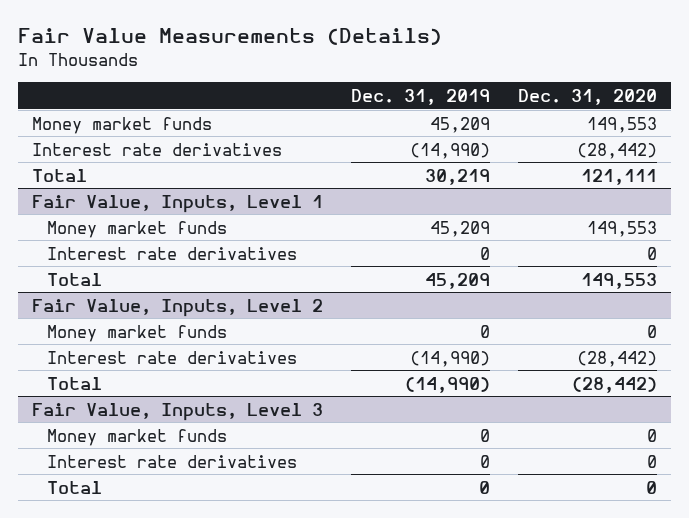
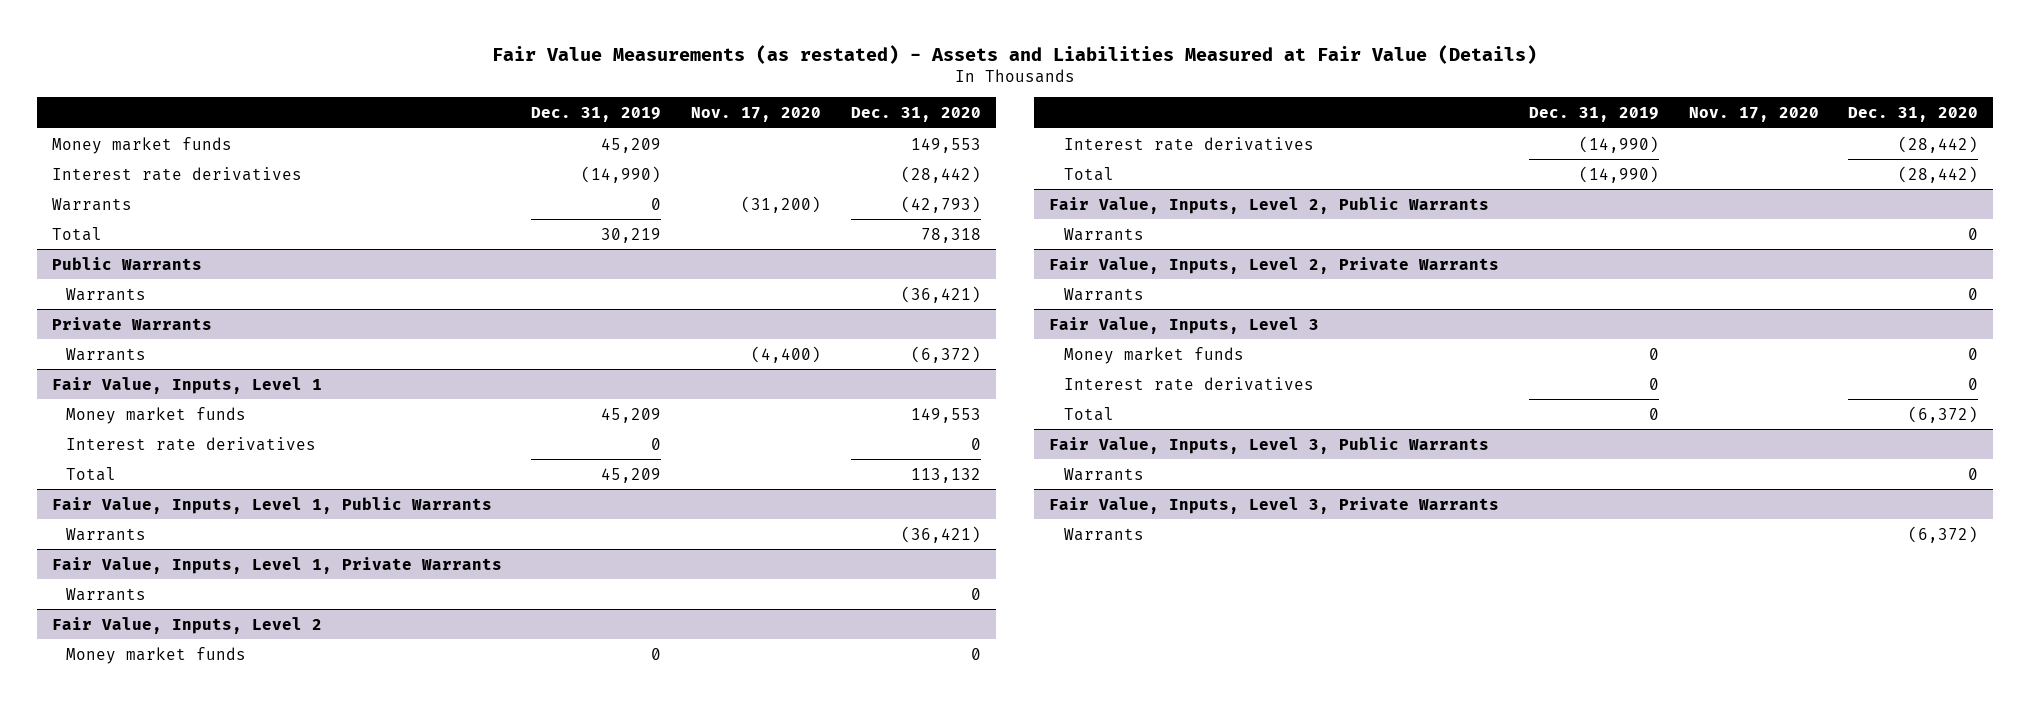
[17,28,442,46] Fair Value Measurements (Details) -> [491,44,1537,64] Fair Value Measurements (as restated) - Assets and Liabilities Measured at Fair Value (Details)
none -> [690,106,821,122] Nov. 17, 2020
none -> [51,197,132,211] Warrants
[581,168,658,185] 121,111 -> [920,227,981,243] 78,318
none -> [51,256,202,270] Public Warrants
none -> [65,287,146,301] Warrants
none -> [51,316,212,330] Private Warrants
none -> [65,347,146,361] Warrants
[581,272,658,289] 149,553 -> [910,467,981,483] 113,132
none -> [51,496,492,514] Fair Value, Inputs, Level 1, Public Warrants
none -> [65,527,146,541] Warrants
none -> [51,556,502,574] Fair Value, Inputs, Level 1, Private Warrants
none -> [65,587,146,601] Warrants
none -> [1049,196,1490,214] Fair Value, Inputs, Level 2, Public Warrants
none -> [1063,227,1144,241] Warrants
none -> [1049,256,1500,274] Fair Value, Inputs, Level 2, Private Warrants
none -> [1063,287,1144,301] Warrants
[646,480,658,494] 0 -> [1908,405,1979,423] (6,372)
none -> [1049,436,1490,454] Fair Value, Inputs, Level 3, Public Warrants
none -> [1063,467,1144,481] Warrants
none -> [1049,496,1500,514] Fair Value, Inputs, Level 3, Private Warrants
none -> [1063,527,1144,541] Warrants

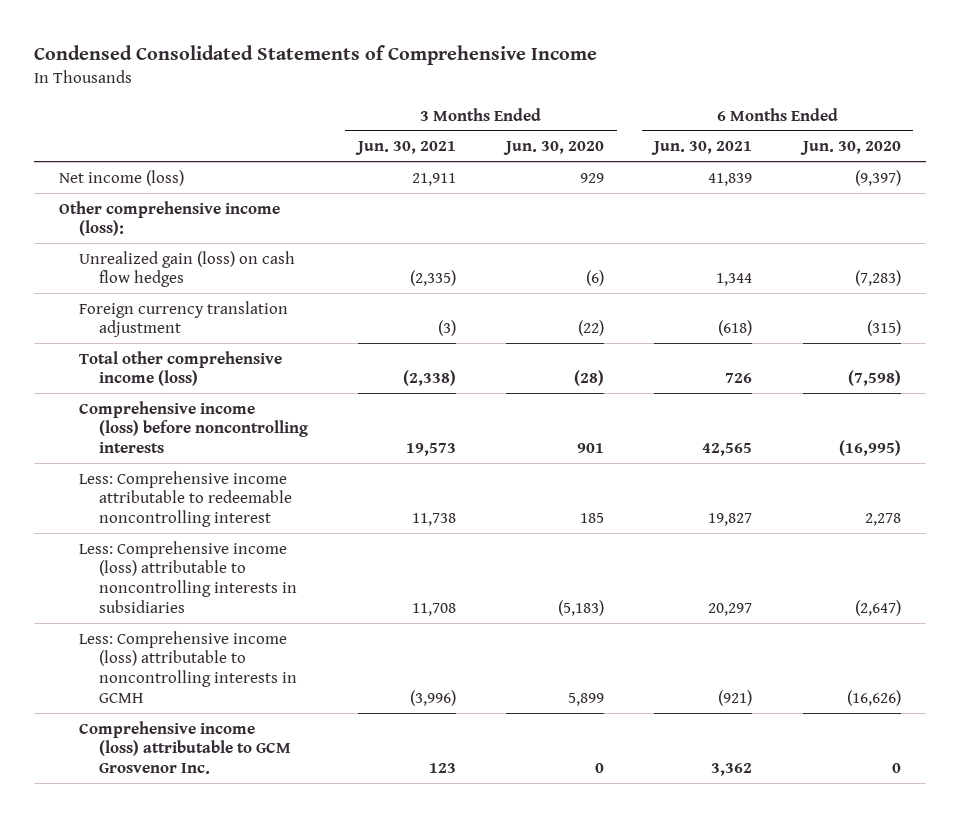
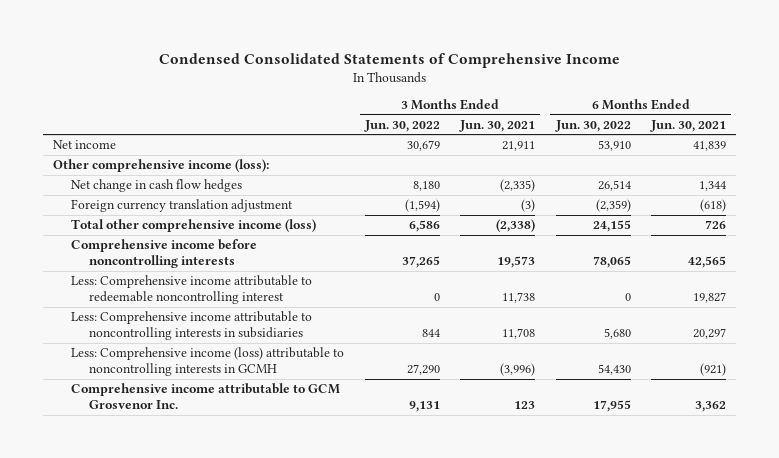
[503,141,605,156] Jun. 30, 2020 -> none
[799,141,901,156] Jun. 30, 2020 -> none
none -> [363,119,440,132] Jun. 30, 2022
none -> [554,119,631,132] Jun. 30, 2022
[58,169,184,186] Net income (loss) -> [53,140,117,150] Net income
[78,250,295,288] Unrealized gain (loss) on cash flow hedges -> [71,179,243,193] Net change in cash flow hedges
[78,400,308,454] Comprehensive income (loss) before noncontrolling interests -> [71,239,258,269] Comprehensive income before noncontrolling interests
[78,540,297,613] Less: Comprehensive income (loss) attributable to noncontrolling interests in subsidiaries -> [71,311,313,341] Less: Comprehensive income attributable to noncontrolling interests in subsidiaries
[78,720,291,775] Comprehensive income (loss) attributable to GCM Grosvenor Inc. -> [71,383,341,410] Comprehensive income attributable to GCM Grosvenor Inc.

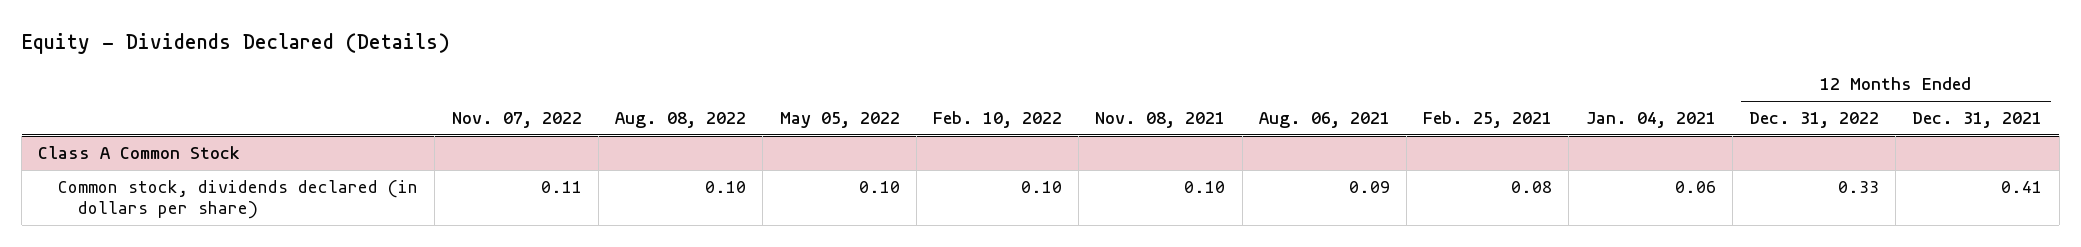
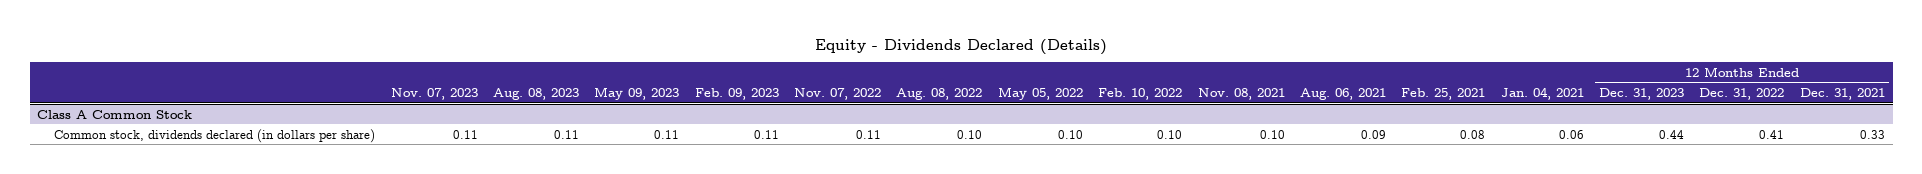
none -> [390,88,478,101] Nov. 07, 2023
none -> [492,88,579,101] Aug. 08, 2023
none -> [594,87,680,101] May 09, 2023
none -> [694,88,779,101] Feb. 09, 2023
none -> [1599,88,1685,101] Dec. 31, 2023
[1838,181,1880,194] 0.33 -> [1759,129,1785,139] 0.41
[2001,181,2043,194] 0.41 -> [1859,129,1885,139] 0.33

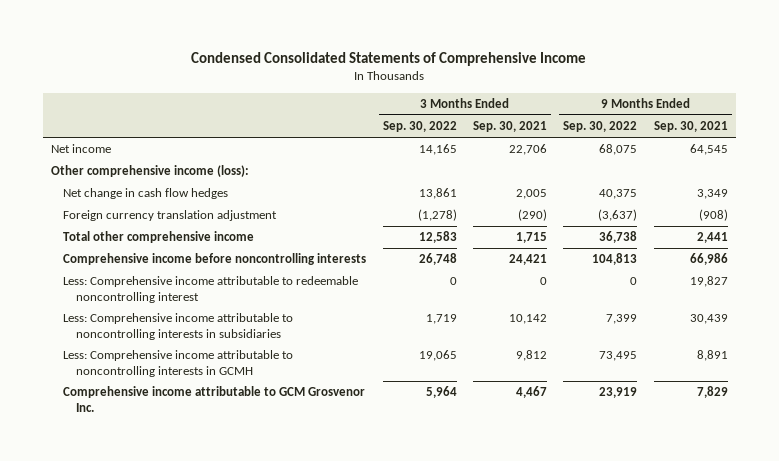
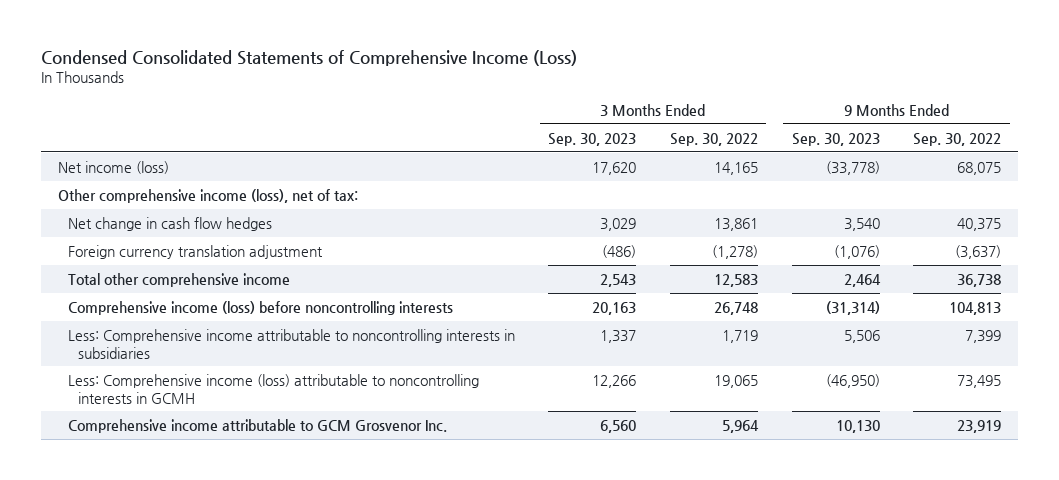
[191,51,587,66] Condensed Consolidated Statements of Comprehensive Income -> [40,49,577,66] Condensed Consolidated Statements of Comprehensive Income (Loss)
[473,121,548,133] Sep. 30, 2021 -> none
[653,121,728,133] Sep. 30, 2021 -> none
none -> [548,132,637,146] Sep. 30, 2023
none -> [791,132,880,146] Sep. 30, 2023
[51,144,112,154] Net income -> [57,160,169,174] Net income (loss)
[51,165,250,178] Other comprehensive income (loss): -> [57,188,358,203] Other comprehensive income (loss), net of tax:
[63,276,359,303] Less: Comprehensive income attributable to redeemable noncontrolling interest -> none
[63,253,367,266] Comprehensive income before noncontrolling interests -> [67,300,453,315] Comprehensive income (loss) before noncontrolling interests
[63,350,294,377] Less: Comprehensive income attributable to noncontrolling interests in GCMH -> [67,373,479,404] Less: Comprehensive income (loss) attributable to noncontrolling interests in GCMH

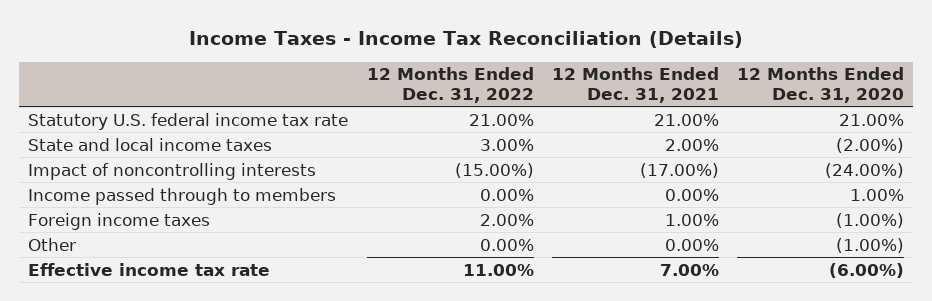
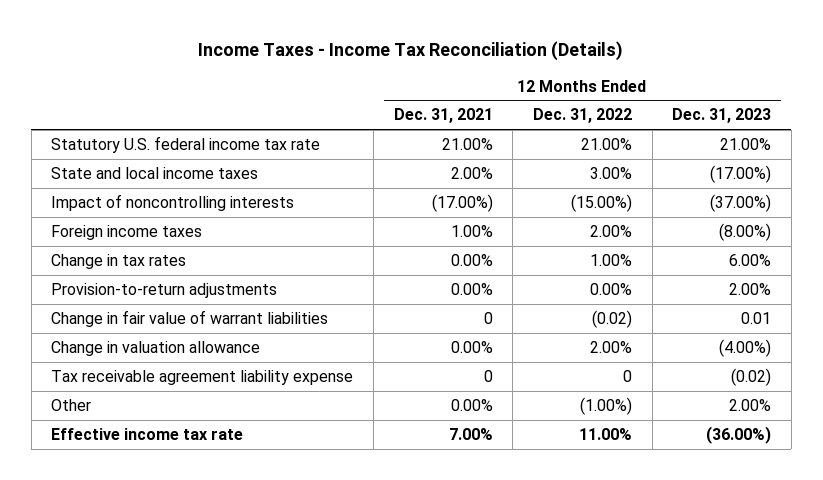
[737,67,905,104] 12 Months Ended Dec. 31, 2020 -> none
none -> [672,108,772,124] Dec. 31, 2023
[28,187,337,205] Income passed through to members -> none
none -> [51,253,187,269] Change in tax rates
none -> [51,282,278,298] Provision-to-return adjustments
none -> [51,309,329,327] Change in fair value of warrant liabilities
none -> [51,340,261,356] Change in valuation allowance
none -> [51,369,354,385] Tax receivable agreement liability expense
[479,238,534,251] 0.00% -> [579,396,632,415] (1.00%)

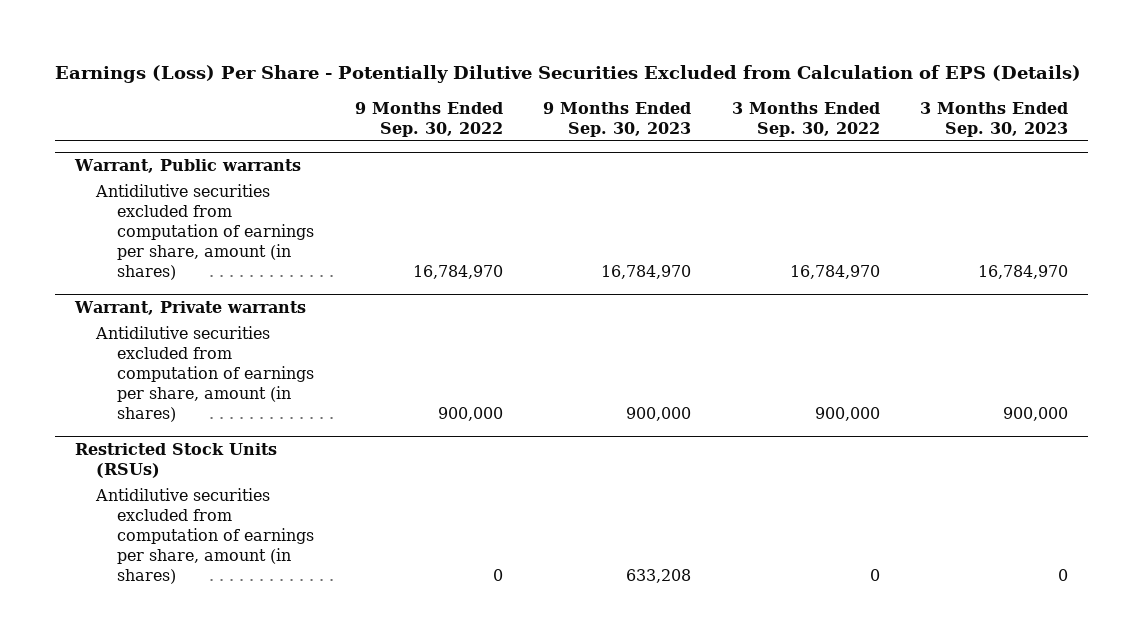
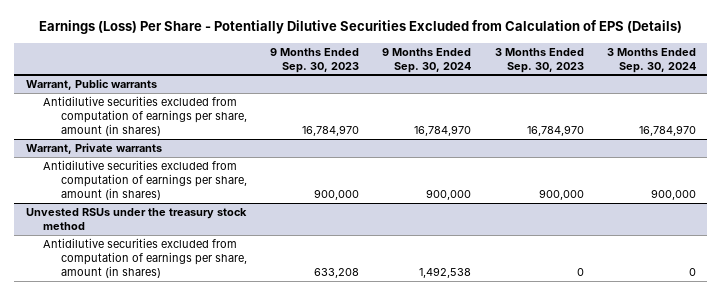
[354,101,503,137] 9 Months Ended Sep. 30, 2022 -> none
[731,101,880,137] 3 Months Ended Sep. 30, 2022 -> none
none -> [382,47,472,73] 9 Months Ended Sep. 30, 2024
none -> [606,47,696,73] 3 Months Ended Sep. 30, 2024
[75,442,278,478] Restricted Stock Units (RSUs) -> [25,207,247,231] Unvested RSUs under the treasury stock method

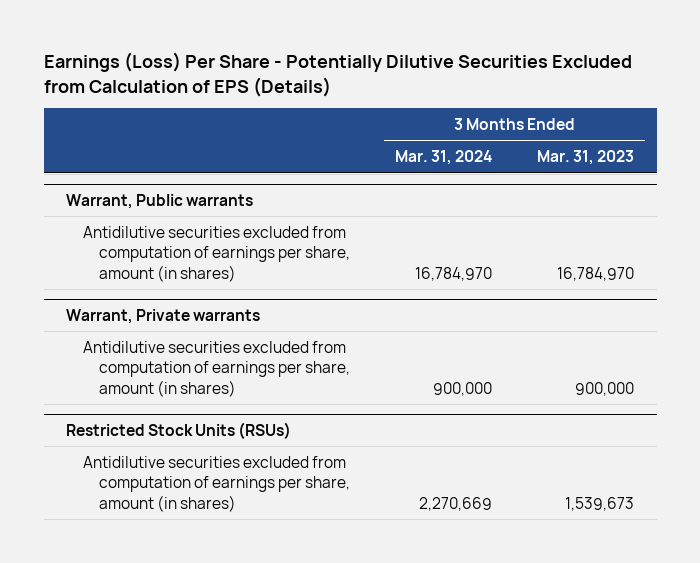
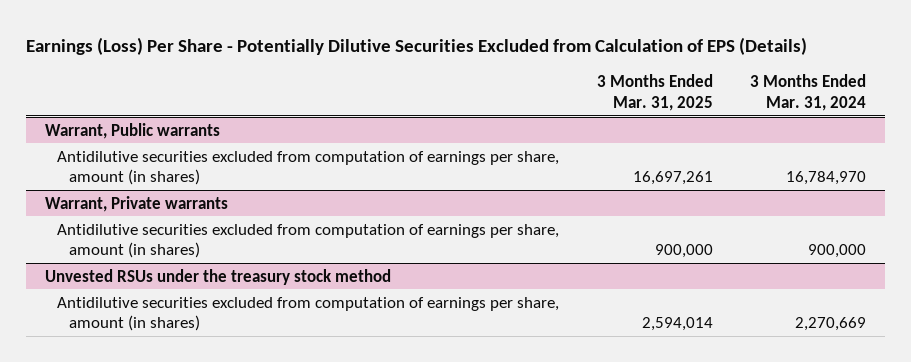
[537,150,635,166] Mar. 31, 2023 -> none
none -> [596,74,713,111] 3 Months Ended Mar. 31, 2025
[66,422,292,440] Restricted Stock Units (RSUs) -> [45,268,392,285] Unvested RSUs under the treasury stock method

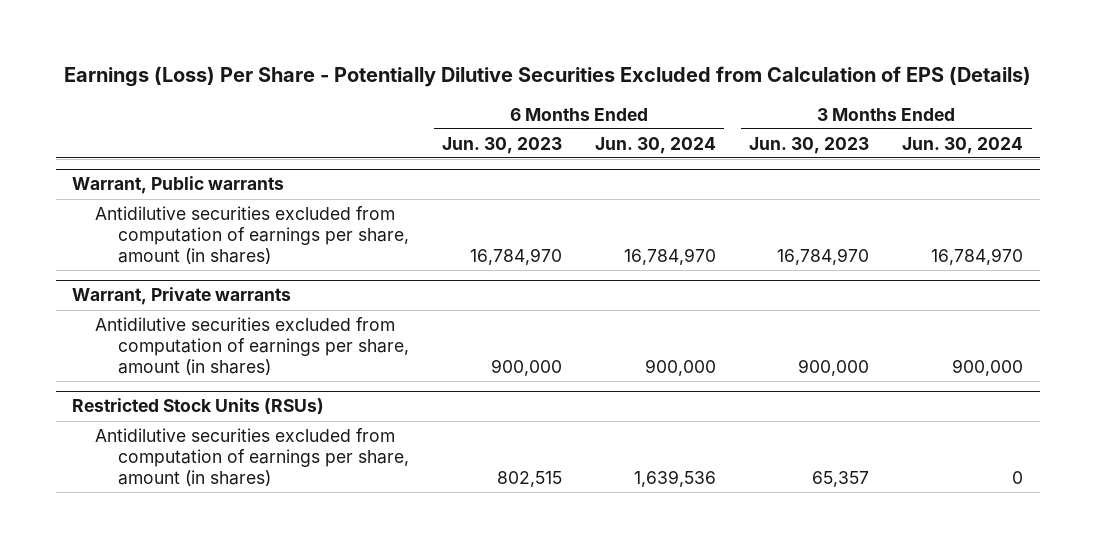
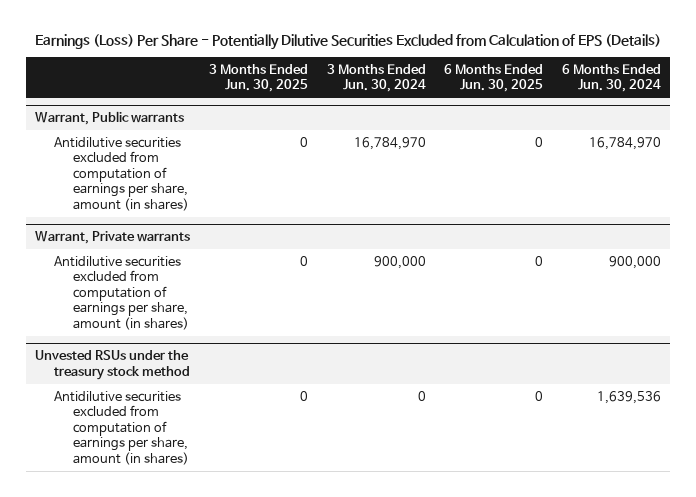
[441,136,562,154] Jun. 30, 2023 -> none
[749,136,870,154] Jun. 30, 2023 -> none
none -> [208,63,308,93] 3 Months Ended Jun. 30, 2025
none -> [444,63,544,93] 6 Months Ended Jun. 30, 2025
[72,398,325,415] Restricted Stock Units (RSUs) -> [35,350,191,380] Unvested RSUs under the treasury stock method

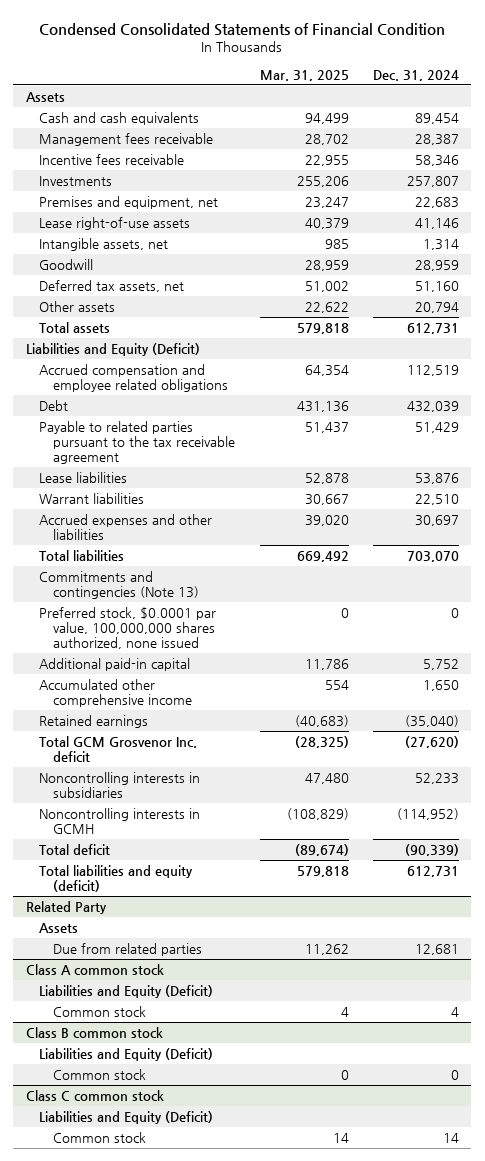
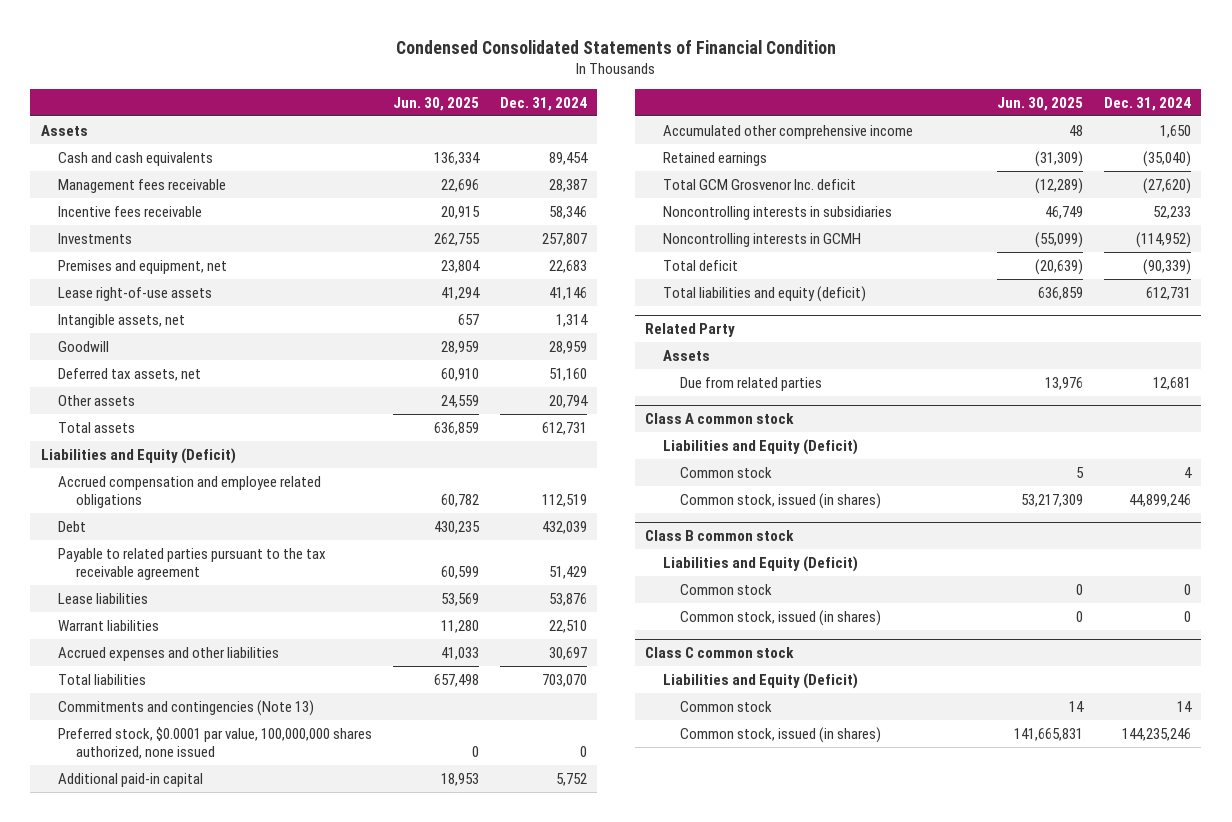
[259,69,349,81] Mar. 31, 2025 -> none
none -> [393,96,480,111] Jun. 30, 2025
none -> [680,492,882,509] Common stock, issued (in shares)
none -> [680,609,882,626] Common stock, issued (in shares)
none -> [680,726,882,743] Common stock, issued (in shares)

